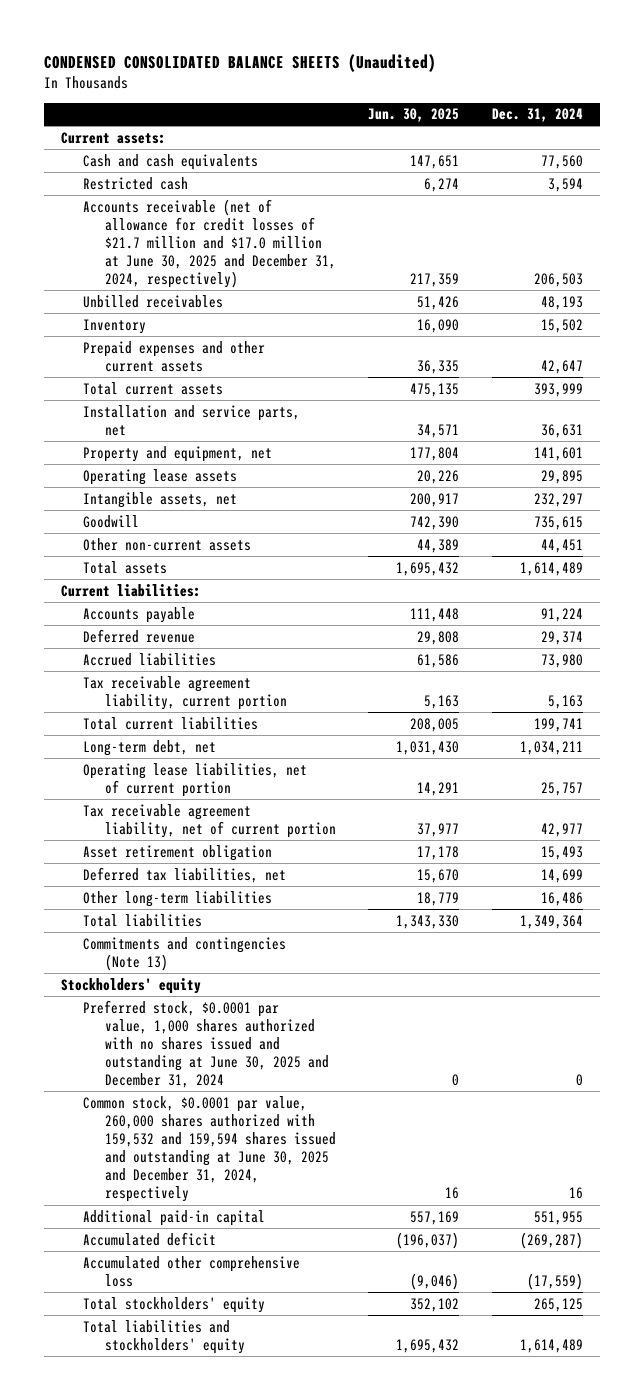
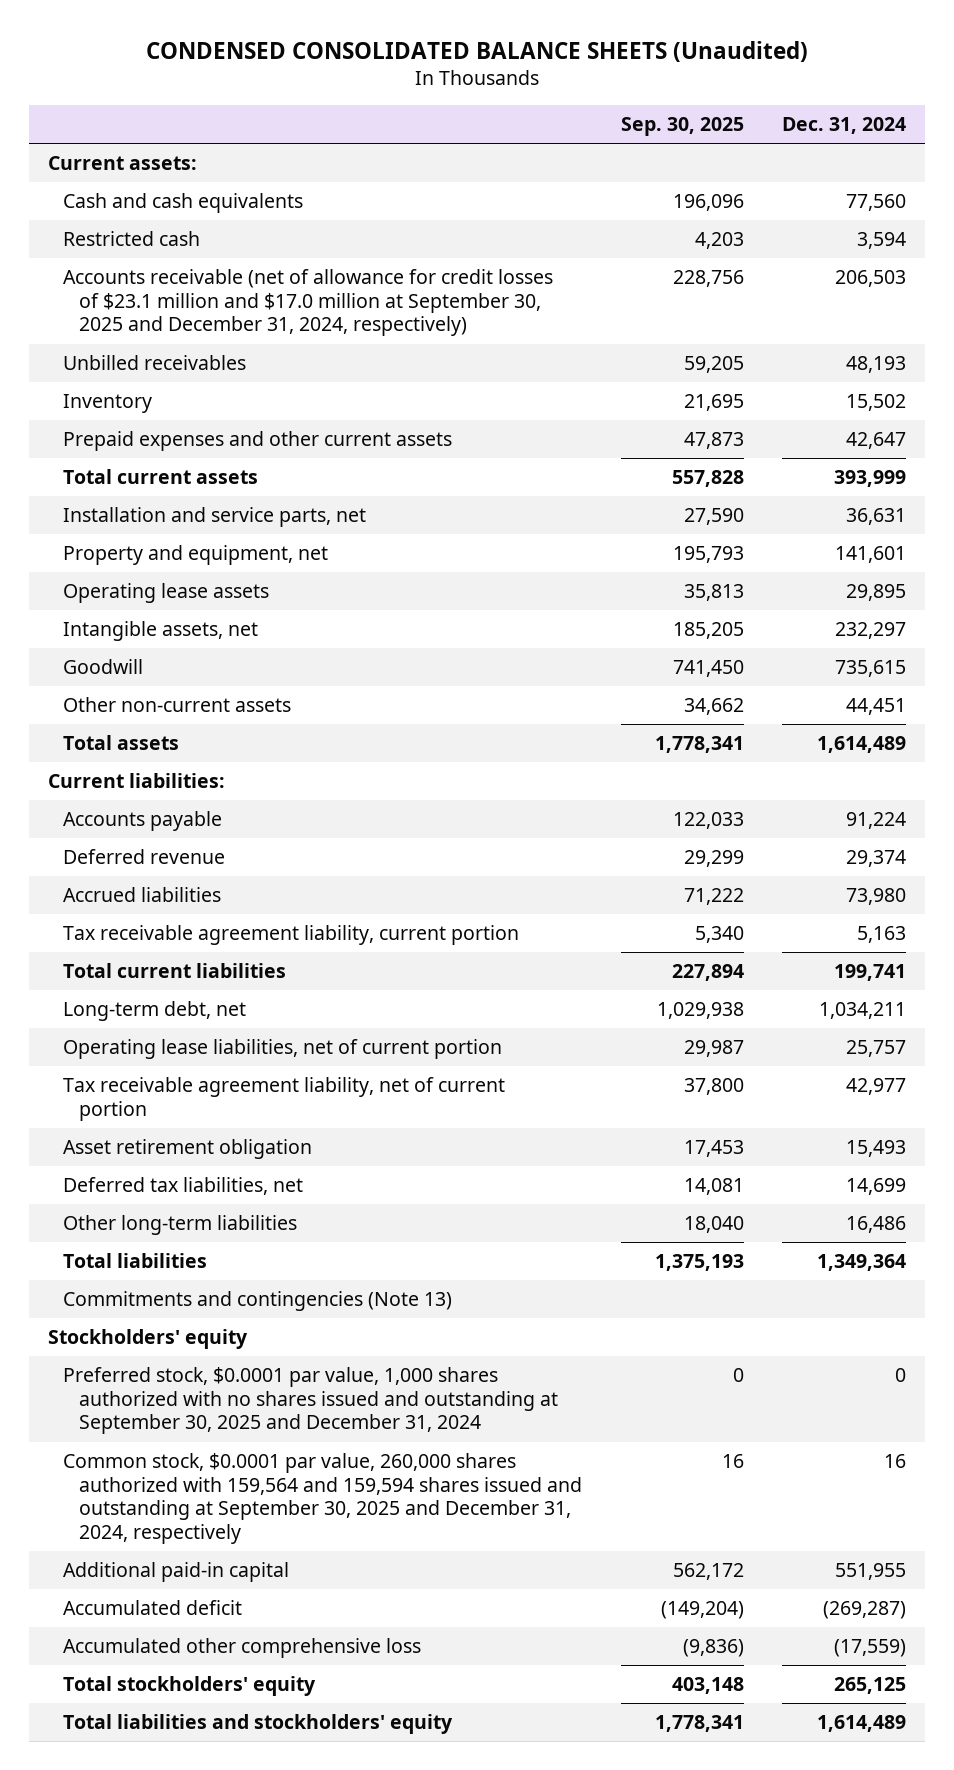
[368,108,460,123] Jun. 30, 2025 -> none
none -> [620,117,744,137] Sep. 30, 2025
[82,198,336,289] Accounts receivable (net of allowance for credit losses of $21.7 million and $17.0 million at June 30, 2025 and December 31, 2024, respectively) -> [63,269,554,337] Accounts receivable (net of allowance for credit losses of $23.1 million and $17.0 million at September 30, 2025 and December 31, 2024, respectively)
[82,999,329,1089] Preferred stock, $0.0001 par value, 1,000 shares authorized with no shares issued and outstanding at June 30, 2025 and December 31, 2024 -> [63,1367,559,1435] Preferred stock, $0.0001 par value, 1,000 shares authorized with no shares issued and outstanding at September 30, 2025 and December 31, 2024
[82,1095,336,1203] Common stock, $0.0001 par value, 260,000 shares authorized with 159,532 and 159,594 shares issued and outstanding at June 30, 2025 and December 31, 2024, respectively -> [63,1453,583,1545] Common stock, $0.0001 par value, 260,000 shares authorized with 159,564 and 159,594 shares issued and outstanding at September 30, 2025 and December 31, 2024, respectively

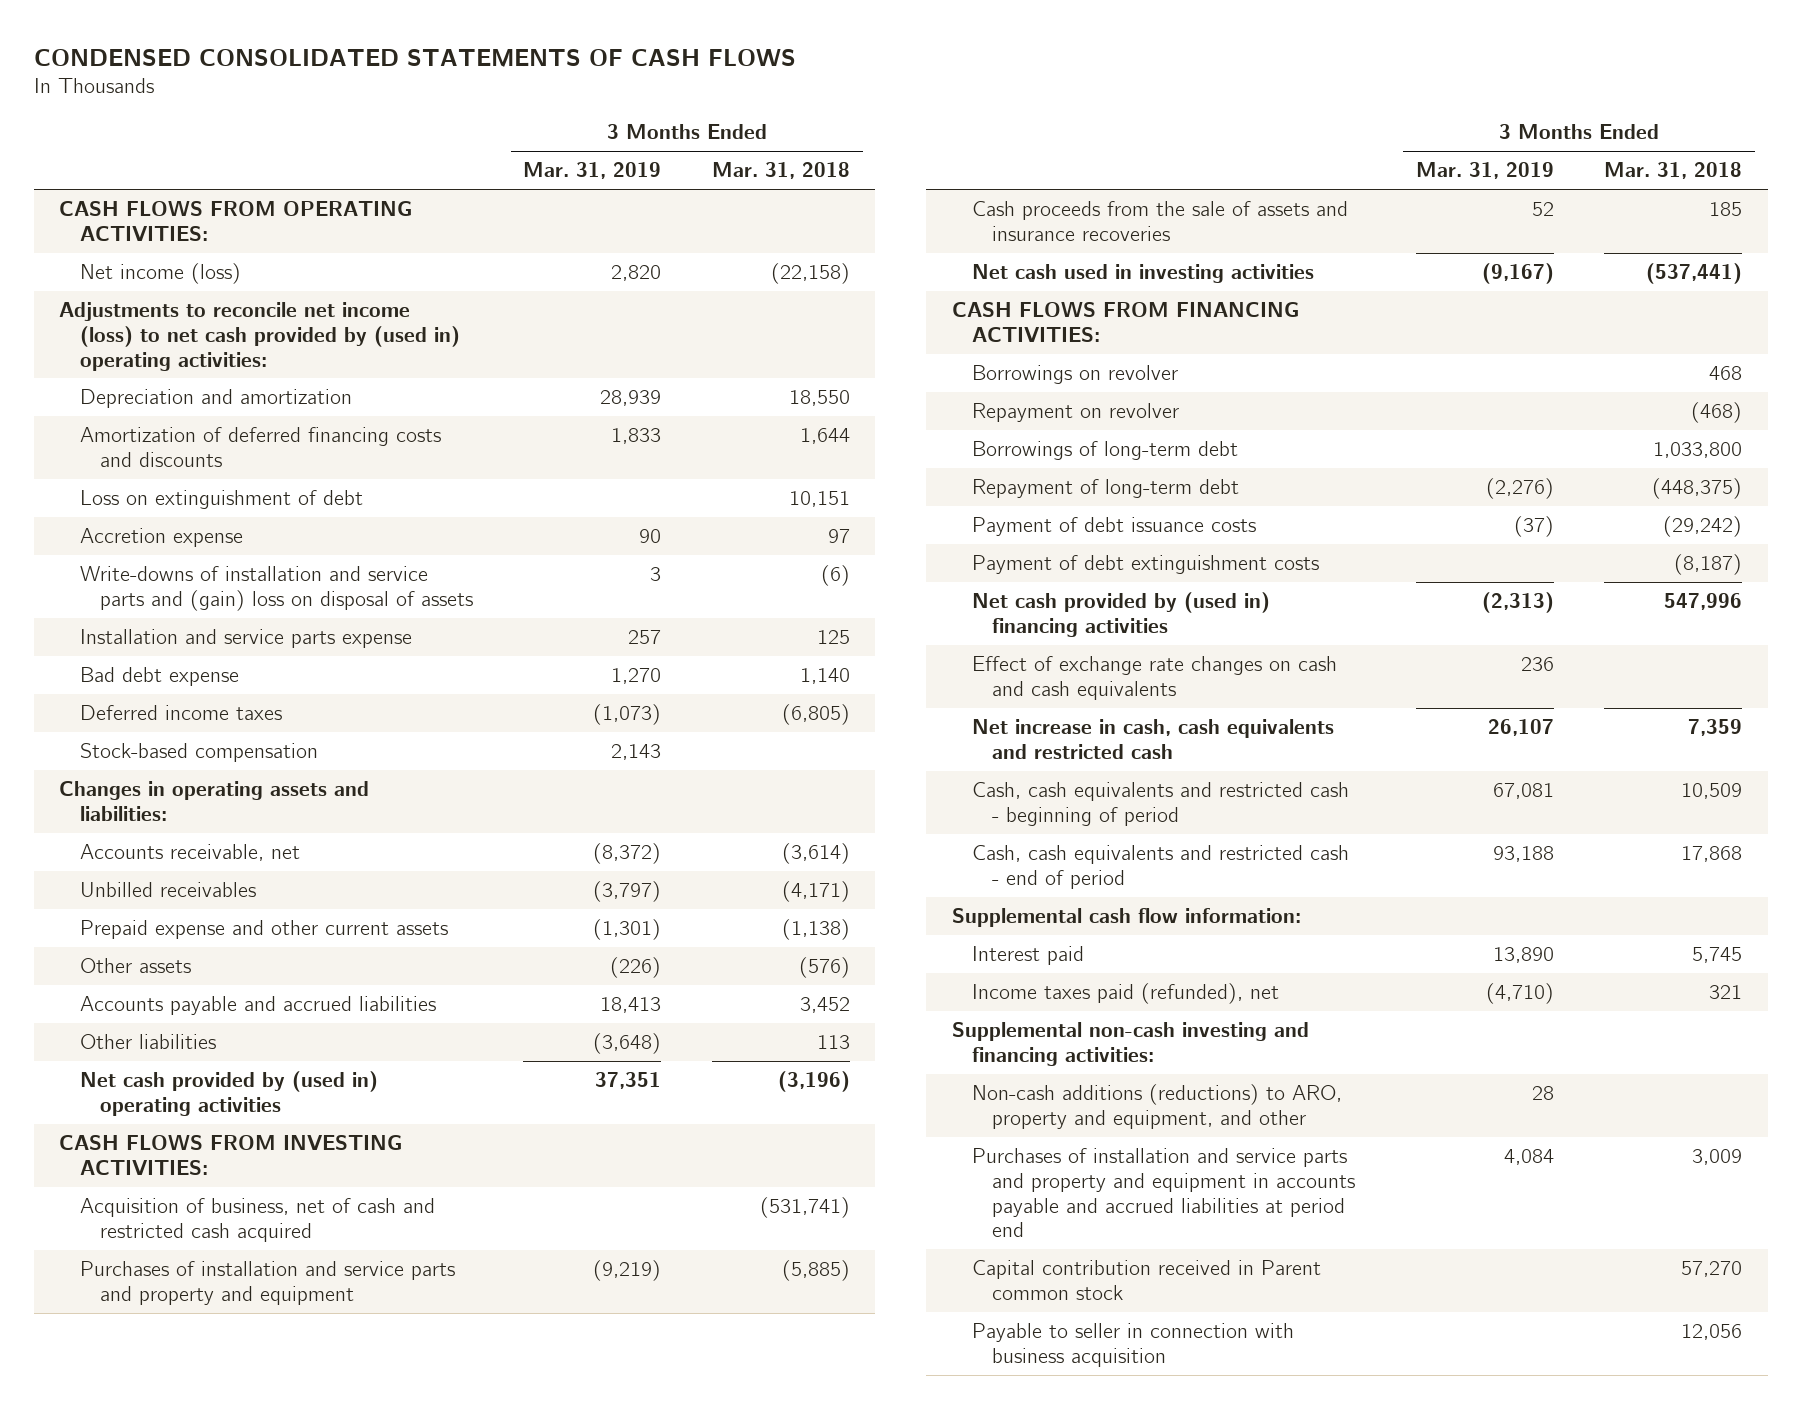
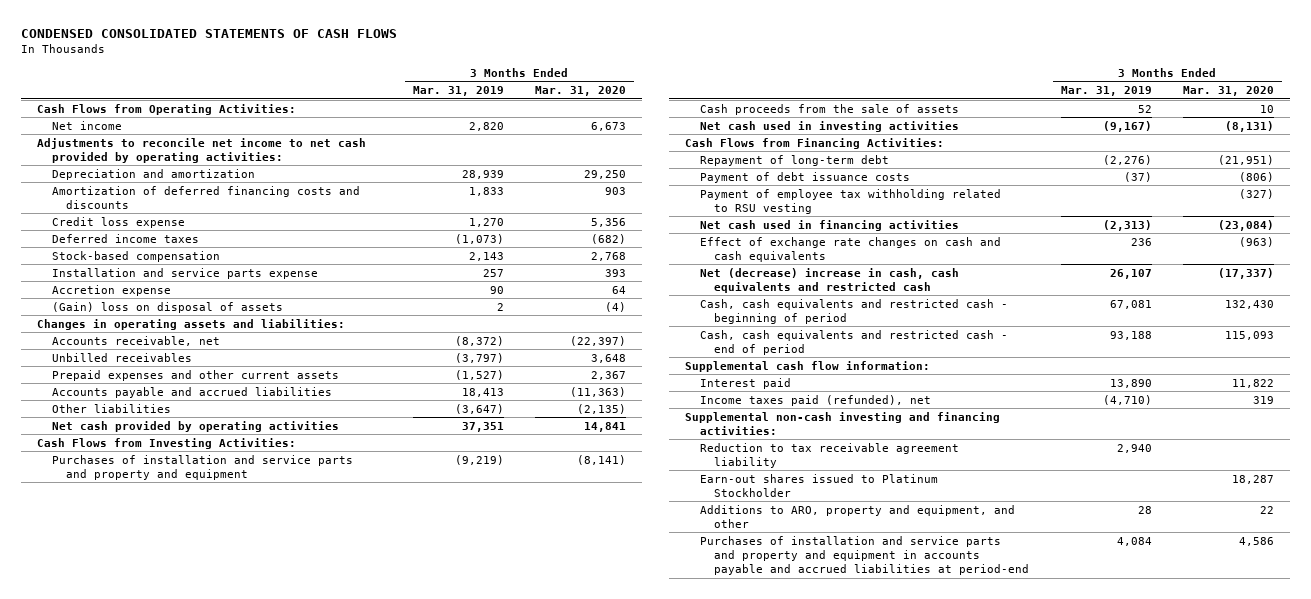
[712,162,851,180] Mar. 31, 2018 -> none
none -> [535,86,627,97] Mar. 31, 2020
[59,200,413,241] CASH FLOWS FROM OPERATING ACTIVITIES: -> [36,103,296,115] Cash Flows from Operating Activities:
[79,262,241,284] Net income (loss) -> [51,120,122,130] Net income
[59,301,460,371] Adjustments to reconcile net income (loss) to net cash provided by (used in) operating activities: -> [36,137,366,163] Adjustments to reconcile net income to net cash provided by operating activities:
[79,489,363,509] Loss on extinguishment of debt -> none
[79,565,473,611] Write-downs of installation and service parts and (gain) loss on disposal of assets -> none
[79,666,239,686] Bad debt expense -> [51,216,185,228] Credit loss expense
[79,628,412,648] Installation and service parts expense -> [51,267,318,279] Installation and service parts expense
[79,527,243,547] Accretion expense -> [51,284,171,296] Accretion expense
none -> [51,301,283,313] (Gain) loss on disposal of assets
[79,957,191,973] Other assets -> none
[79,919,448,939] Prepaid expense and other current assets -> [51,369,339,381] Prepaid expenses and other current assets
[593,918,662,940] (1,301) -> [454,369,504,380] (1,527)
[79,1197,435,1242] Acquisition of business, net of cash and restricted cash acquired -> none
[593,1032,662,1054] (3,648) -> [454,403,504,414] (3,647)
[79,1070,378,1116] Net cash provided by (used in) operating activities -> [51,420,339,432] Net cash provided by operating activities
[59,1134,403,1175] CASH FLOWS FROM INVESTING ACTIVITIES: -> [36,437,296,449] Cash Flows from Investing Activities:
[971,200,1348,241] Cash proceeds from the sale of assets and insurance recoveries -> [699,103,959,115] Cash proceeds from the sale of assets
[971,364,1178,384] Borrowings on revolver -> none
[971,402,1179,422] Repayment on revolver -> none
[971,440,1238,460] Borrowings of long-term debt -> none
[951,301,1299,342] CASH FLOWS FROM FINANCING ACTIVITIES: -> [684,137,944,149] Cash Flows from Financing Activities:
[971,554,1319,574] Payment of debt extinguishment costs -> none
none -> [699,188,1001,214] Payment of employee tax withholding related to RSU vesting
[971,591,1270,637] Net cash provided by (used in) financing activities -> [699,219,959,231] Net cash used in financing activities
[971,718,1334,759] Net increase in cash, cash equivalents and restricted cash -> [699,267,959,293] Net (decrease) increase in cash, cash equivalents and restricted cash
[971,1259,1321,1300] Capital contribution received in Parent common stock -> none
[971,1322,1294,1367] Payable to seller in connection with business acquisition -> none
none -> [699,442,959,468] Reduction to tax receivable agreement liability
none -> [699,473,938,497] Earn-out shares issued to Platinum Stockholder
[971,1083,1342,1129] Non-cash additions (reductions) to ARO, property and equipment, and other -> [699,504,1015,528] Additions to ARO, property and equipment, and other
[971,1147,1356,1238] Purchases of installation and service parts and property and equipment in accounts payable and accrued liabilities at period end -> [699,535,1030,575] Purchases of installation and service parts and property and equipment in accounts payable and accrued liabilities at period-end

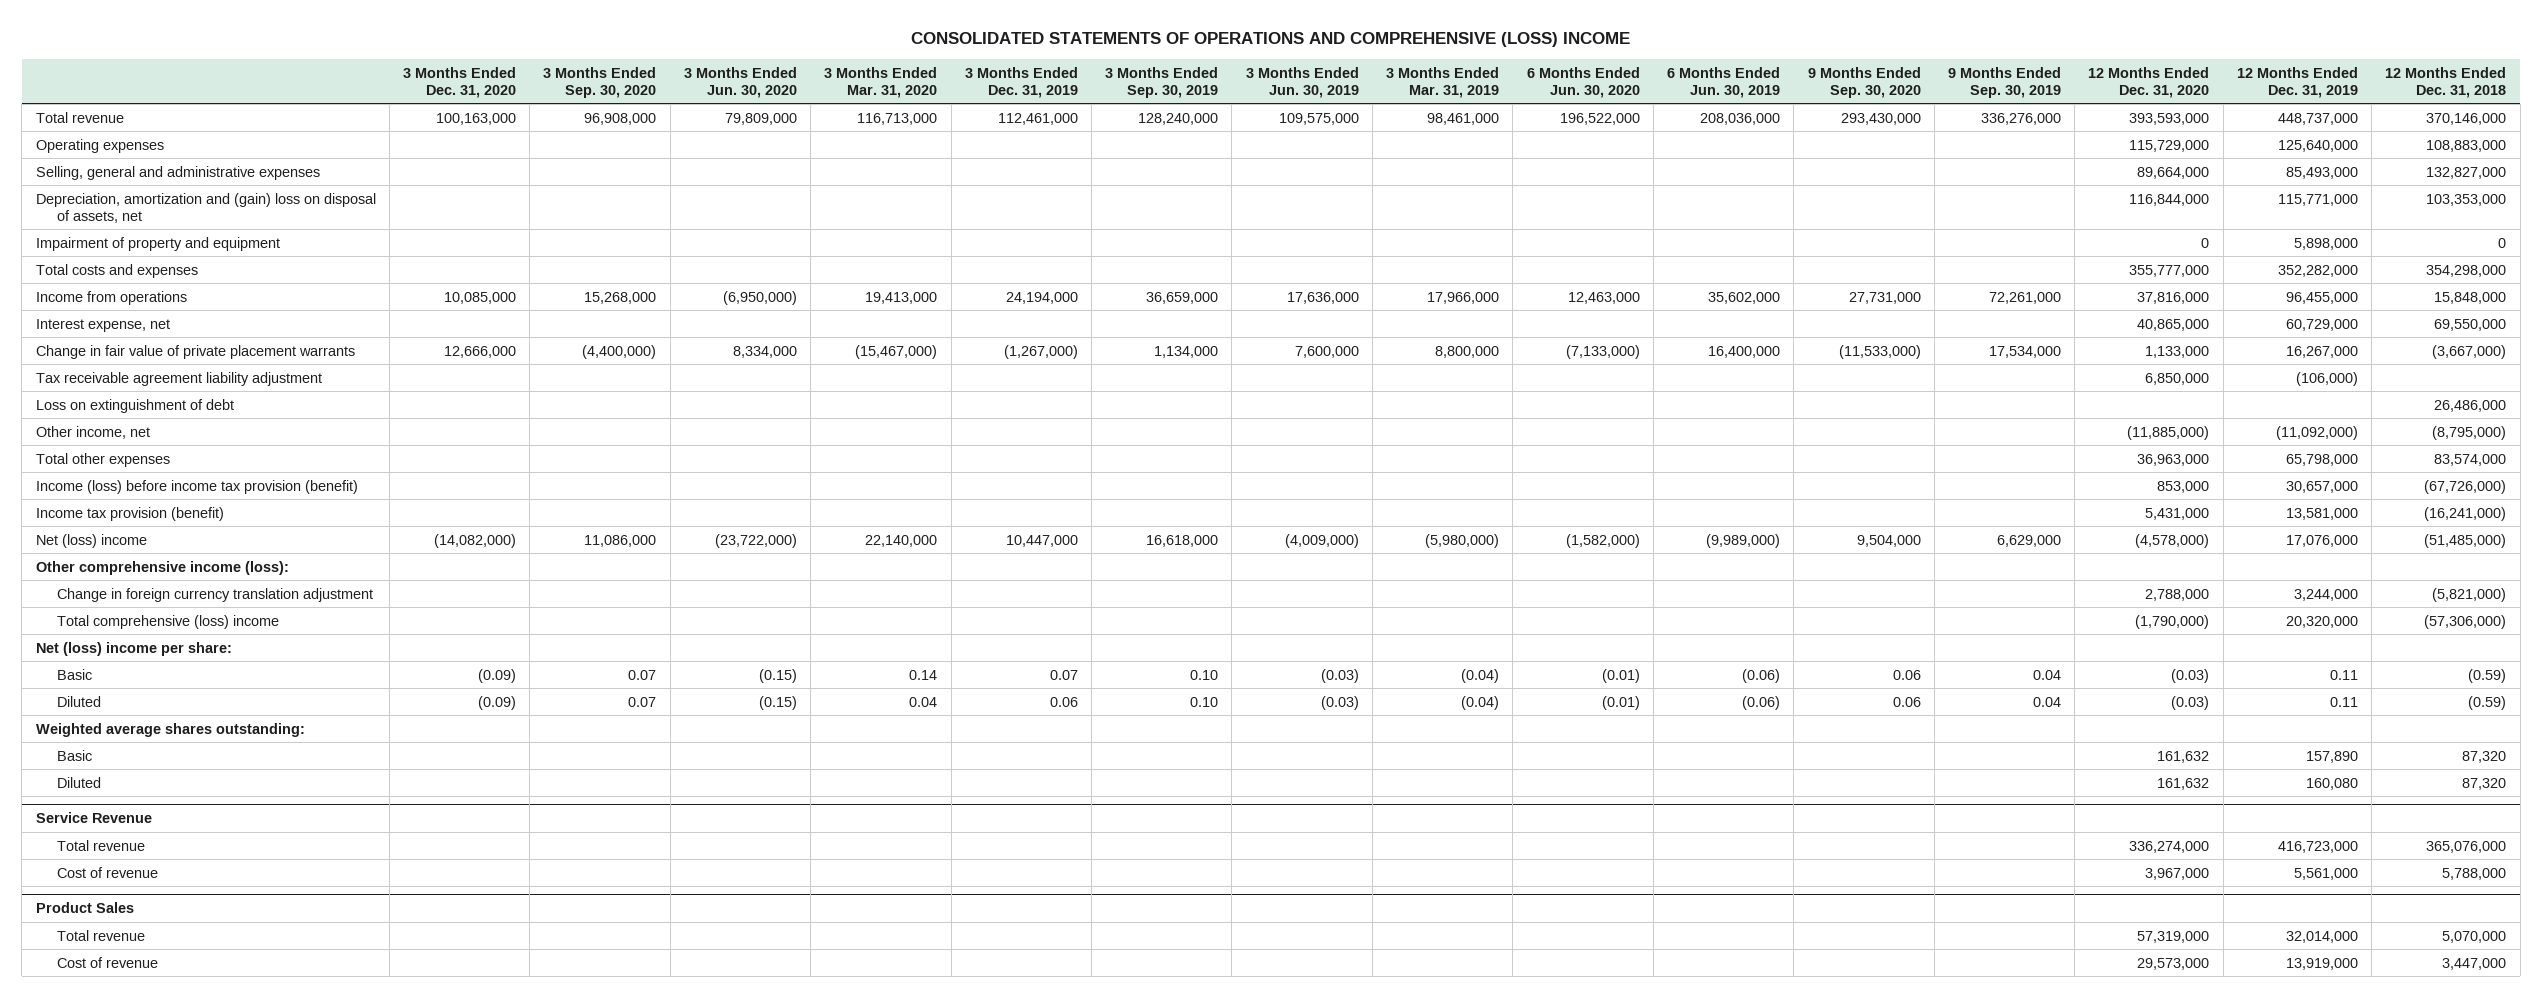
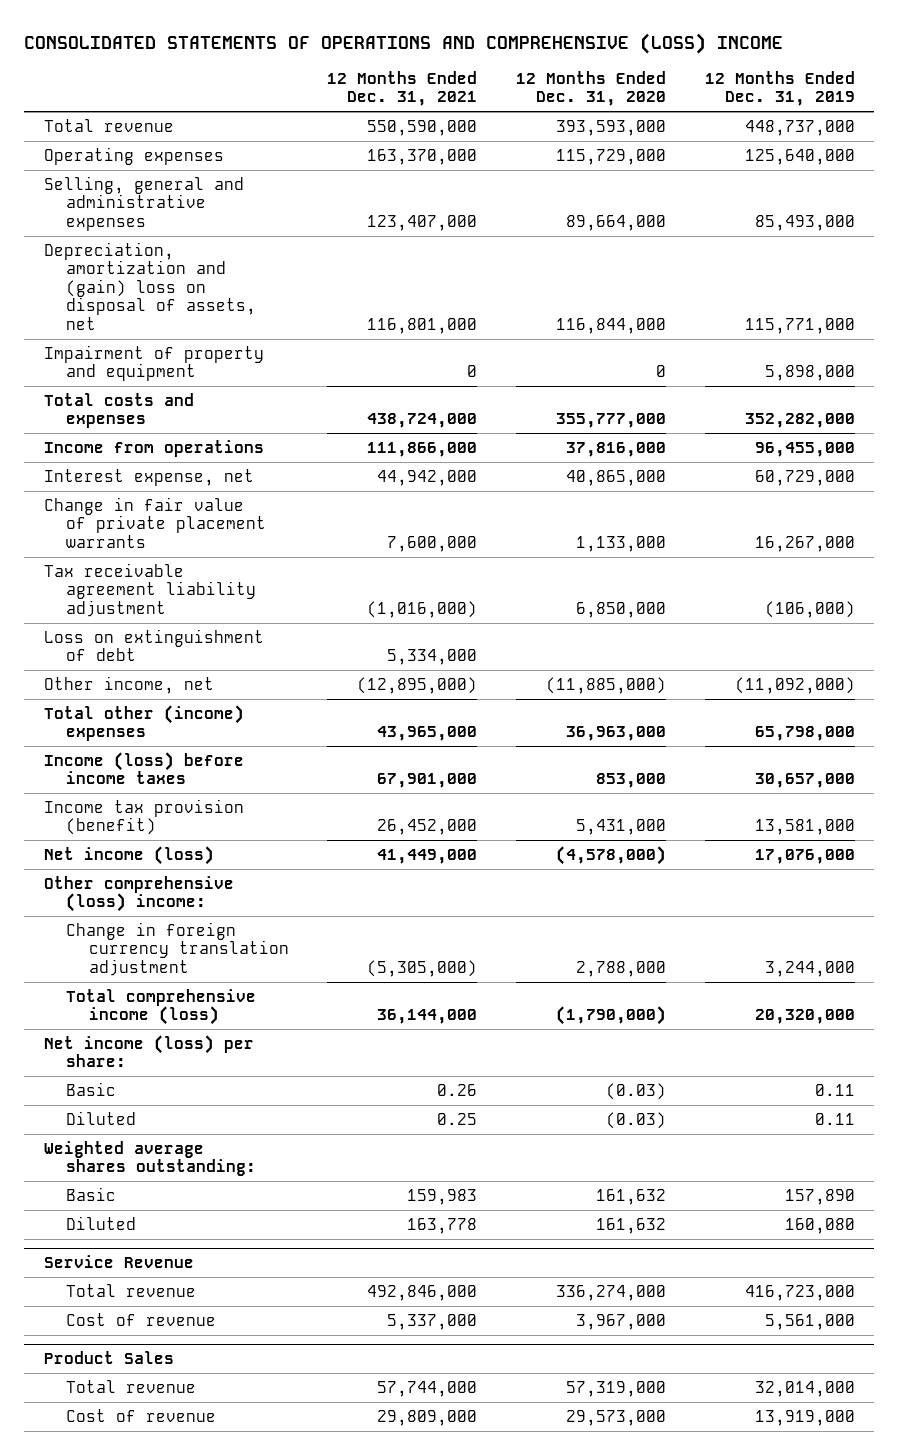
[402,66,516,98] 3 Months Ended Dec. 31, 2020 -> none
[543,66,657,98] 3 Months Ended Sep. 30, 2020 -> none
[683,66,797,98] 3 Months Ended Jun. 30, 2020 -> none
[824,66,938,98] 3 Months Ended Mar. 31, 2020 -> none
[964,66,1078,98] 3 Months Ended Dec. 31, 2019 -> none
[1105,66,1219,98] 3 Months Ended Sep. 30, 2019 -> none
[1245,66,1359,98] 3 Months Ended Jun. 30, 2019 -> none
[1386,66,1500,98] 3 Months Ended Mar. 31, 2019 -> none
[1526,66,1640,98] 6 Months Ended Jun. 30, 2020 -> none
[1667,66,1781,98] 6 Months Ended Jun. 30, 2019 -> none
[1807,66,1921,98] 9 Months Ended Sep. 30, 2020 -> none
[1947,66,2061,98] 9 Months Ended Sep. 30, 2019 -> none
[2385,66,2507,98] 12 Months Ended Dec. 31, 2018 -> none
none -> [327,71,478,107] 12 Months Ended Dec. 31, 2021
[35,452,170,467] Total other expenses -> [43,704,244,742] Total other (income) expenses
[35,479,358,494] Income (loss) before income tax provision (benefit) -> [43,751,244,785] Income (loss) before income taxes
[35,533,147,548] Net (loss) income -> [43,845,214,865] Net income (loss)
[35,560,289,575] Other comprehensive income (loss): -> [43,875,234,913] Other comprehensive (loss) income:
[56,614,279,629] Total comprehensive (loss) income -> [66,988,257,1026] Total comprehensive income (loss)
[35,641,232,656] Net (loss) income per share: -> [43,1034,254,1068] Net income (loss) per share:

